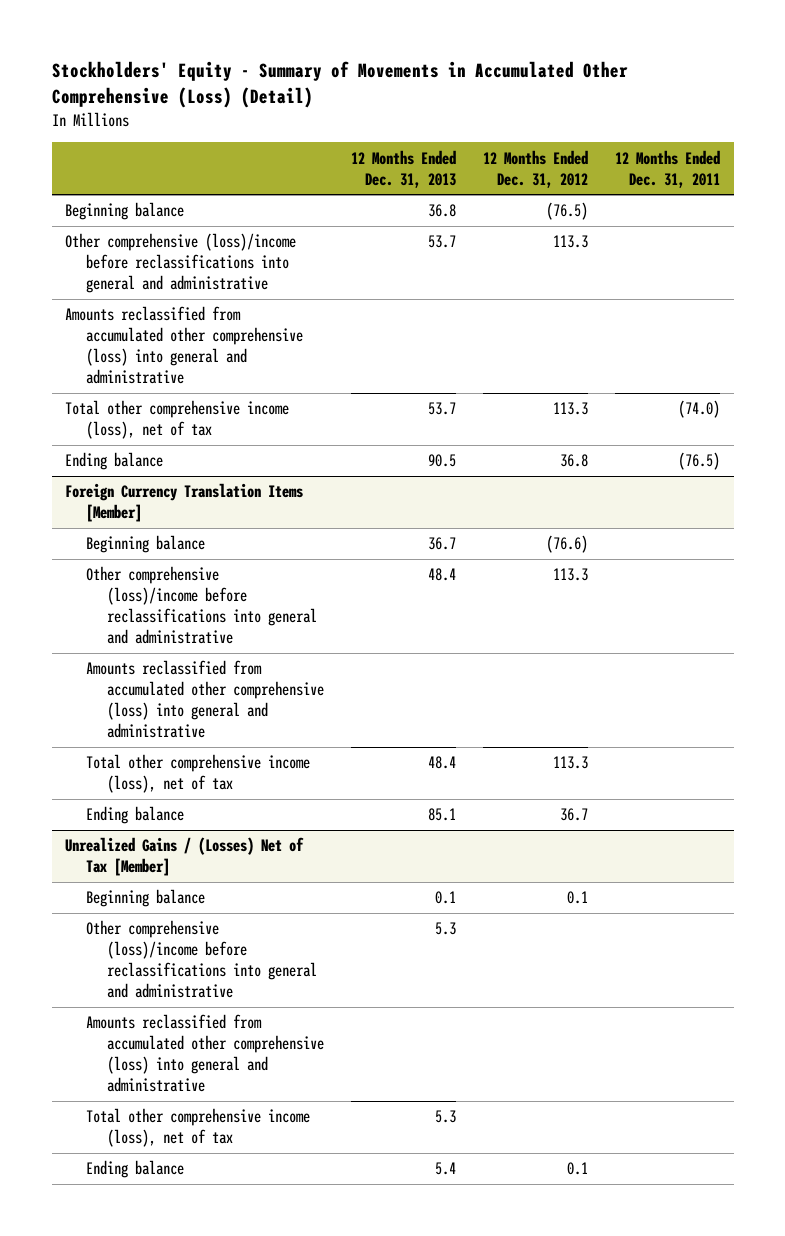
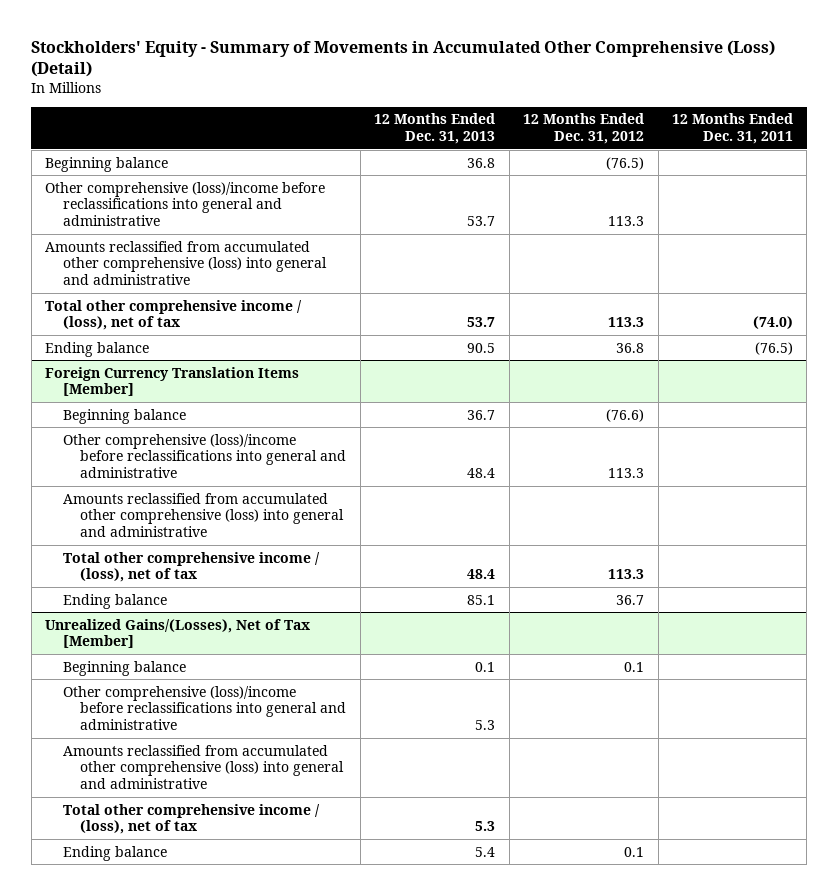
[65,400,290,440] Total other comprehensive income (loss), net of tax -> [45,299,303,331] Total other comprehensive income / (loss), net of tax
[85,754,310,794] Total other comprehensive income (loss), net of tax -> [62,551,320,583] Total other comprehensive income / (loss), net of tax
[65,837,305,877] Unrealized Gains / (Losses) Net of Tax [Member] -> [45,618,311,649] Unrealized Gains/(Losses), Net of Tax [Member]
[85,1108,310,1148] Total other comprehensive income (loss), net of tax -> [62,803,320,835] Total other comprehensive income / (loss), net of tax

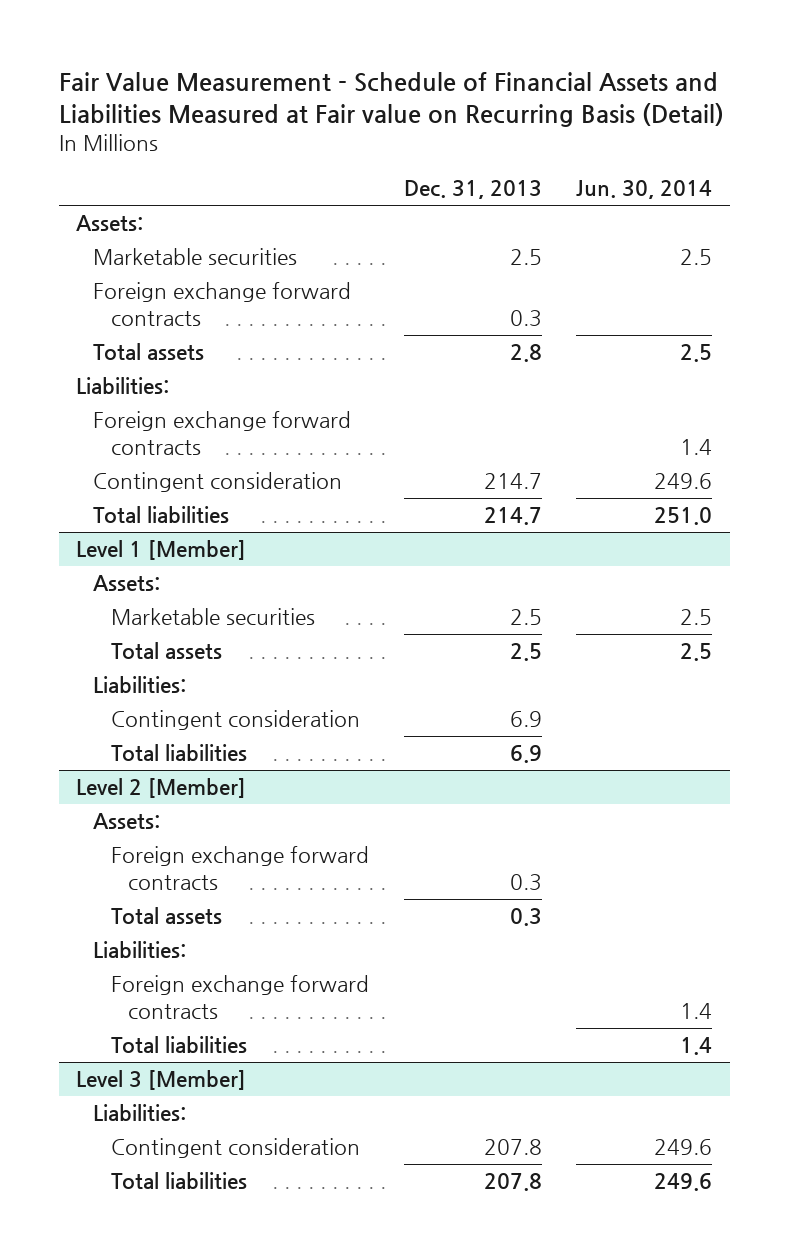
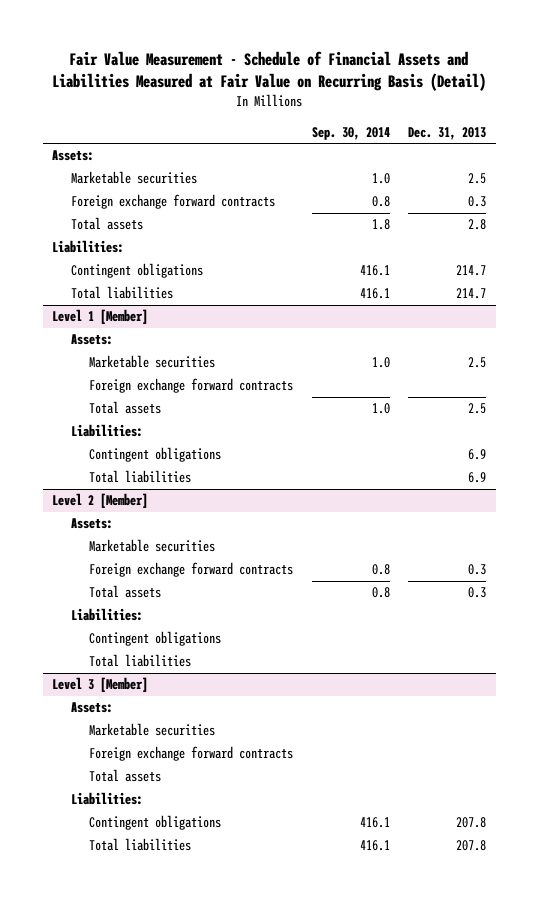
[58,72,724,128] Fair Value Measurement - Schedule of Financial Assets and Liabilities Measured at Fair value on Recurring Basis (Detail) -> [52,51,487,92] Fair Value Measurement - Schedule of Financial Assets and Liabilities Measured at Fair Value on Recurring Basis (Detail)
[576,180,713,200] Jun. 30, 2014 -> none
none -> [311,127,390,141] Sep. 30, 2014
[93,411,352,456] Foreign exchange forward contracts -> none
[93,472,343,493] Contingent consideration -> [70,263,203,279] Contingent obligations
none -> [89,378,294,394] Foreign exchange forward contracts
[110,710,360,731] Contingent consideration -> [89,447,222,463] Contingent obligations
none -> [89,539,216,553] Marketable securities
[110,975,369,1020] Foreign exchange forward contracts -> none
none -> [89,631,222,647] Contingent obligations
none -> [70,702,113,714] Assets:
none -> [89,723,216,737] Marketable securities
none -> [89,746,294,762] Foreign exchange forward contracts
none -> [89,769,162,783] Total assets
[110,1138,360,1159] Contingent consideration -> [89,815,222,831] Contingent obligations

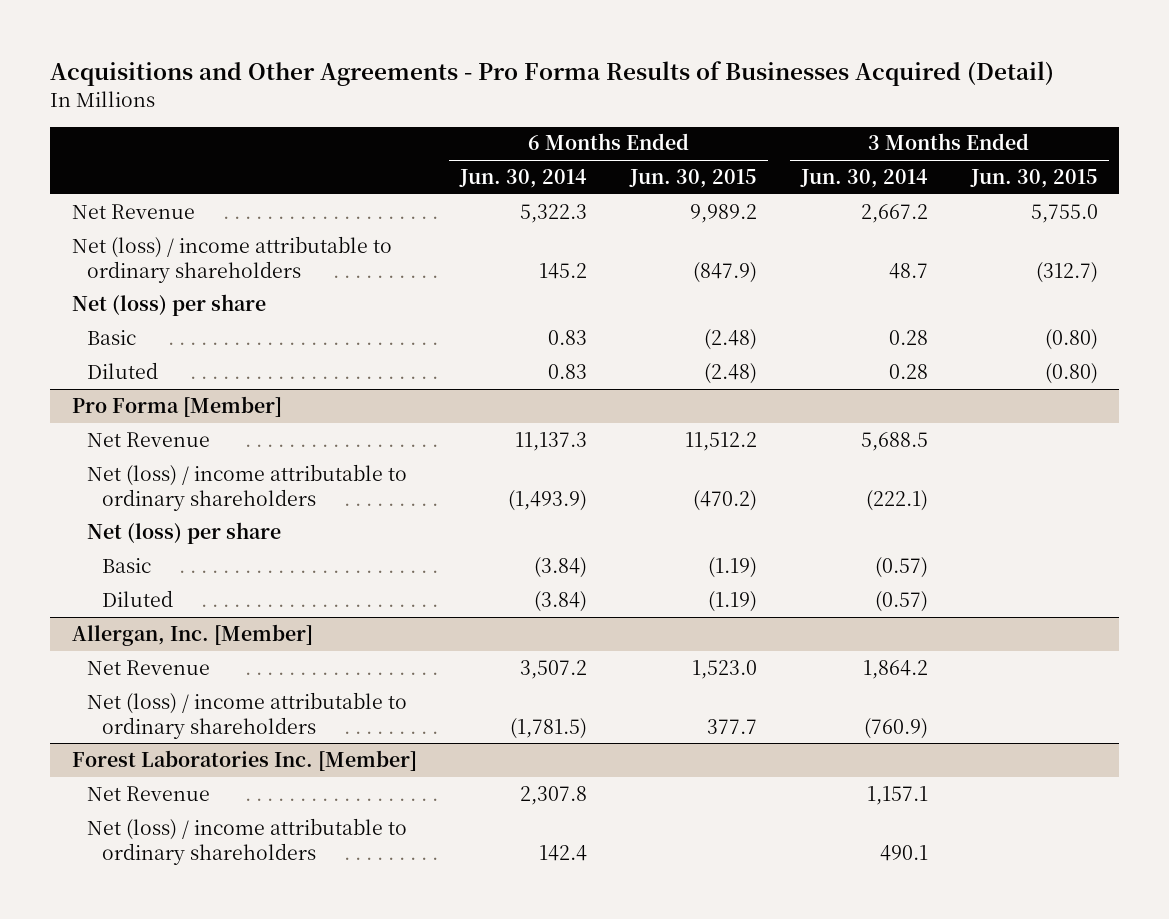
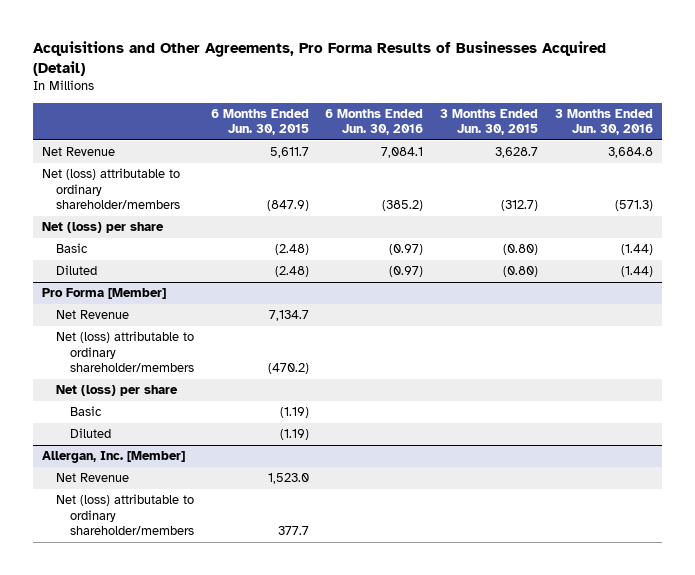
[50,61,1055,87] Acquisitions and Other Agreements - Pro Forma Results of Businesses Acquired (Detail) -> [33,41,607,76] Acquisitions and Other Agreements, Pro Forma Results of Businesses Acquired (Detail)
[458,169,587,189] Jun. 30, 2014 -> none
[799,169,928,189] Jun. 30, 2014 -> none
none -> [325,108,424,136] 6 Months Ended Jun. 30, 2016
none -> [555,108,654,136] 3 Months Ended Jun. 30, 2016
[690,203,758,223] 9,989.2 -> [269,147,309,159] 5,611.7
[1030,203,1098,223] 5,755.0 -> [495,147,539,159] 3,628.7
[71,235,392,283] Net (loss) / income attributable to ordinary shareholders -> [41,168,180,210] Net (loss) attributable to ordinary shareholder/members
[685,431,758,451] 11,512.2 -> [268,310,309,322] 7,134.7
[86,463,407,511] Net (loss) / income attributable to ordinary shareholders -> [55,331,194,373] Net (loss) attributable to ordinary shareholder/members
[71,749,417,771] Forest Laboratories Inc. [Member] -> none
[86,785,210,801] Net Revenue -> none
[86,817,407,865] Net (loss) / income attributable to ordinary shareholders -> none
[86,691,407,739] Net (loss) / income attributable to ordinary shareholders -> [55,494,194,536] Net (loss) attributable to ordinary shareholder/members

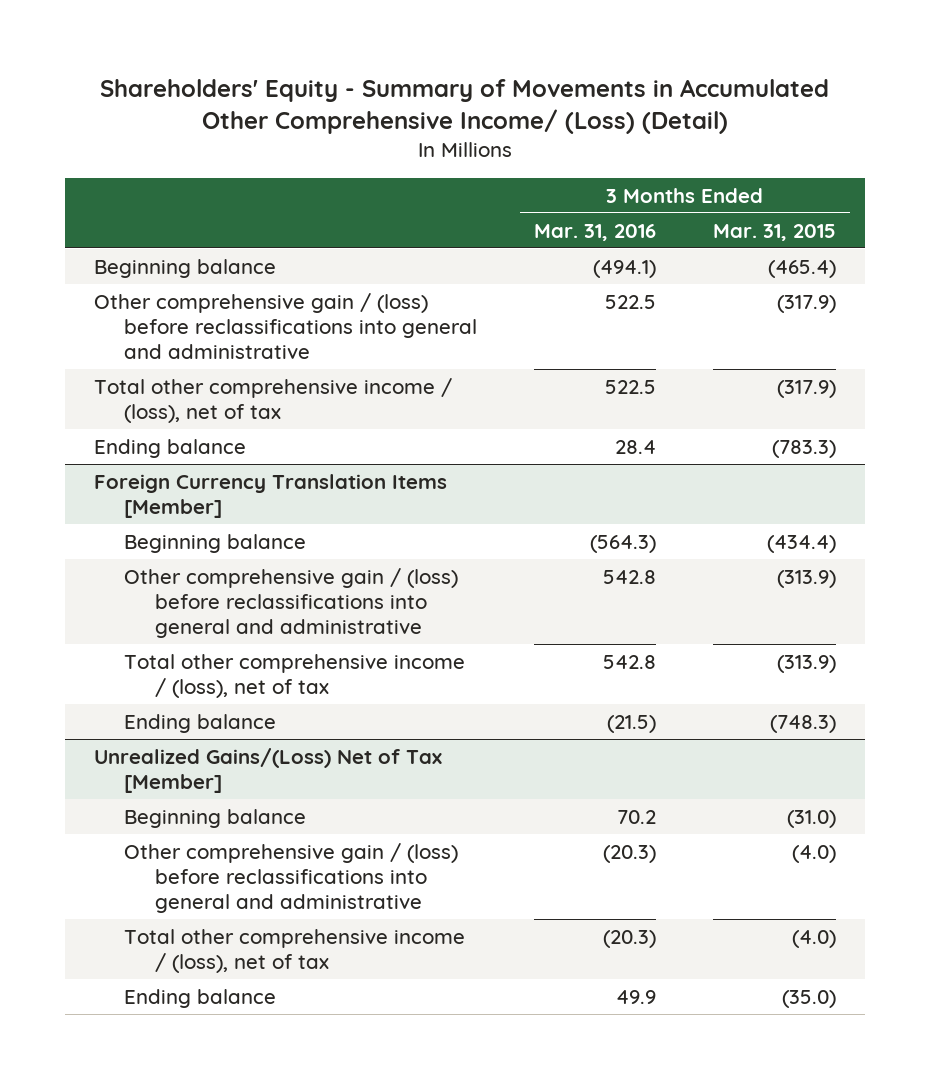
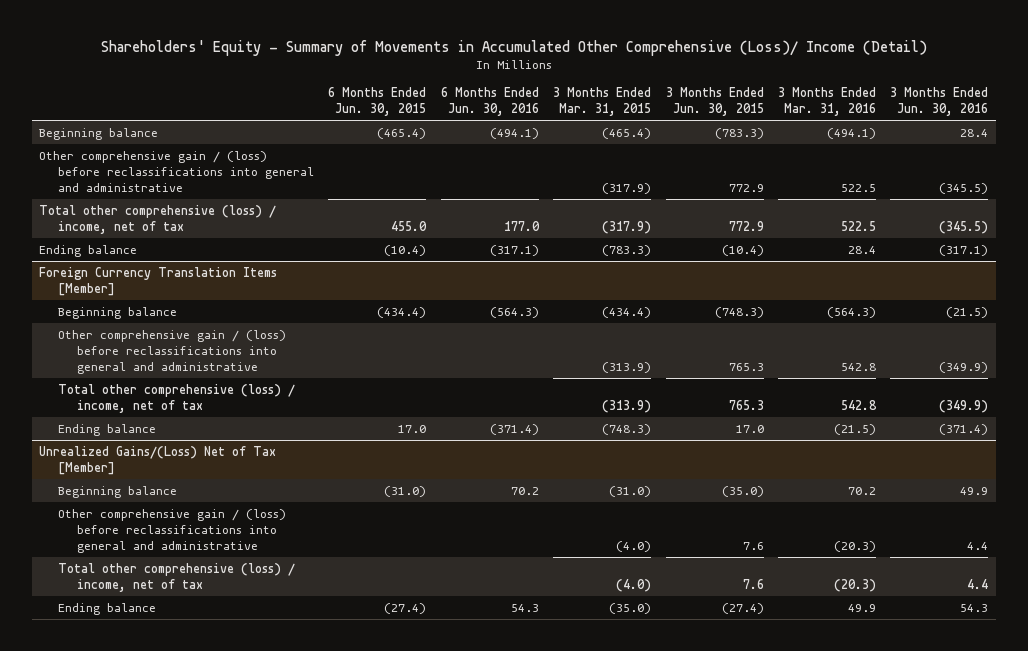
[99,79,829,135] Shareholders' Equity - Summary of Movements in Accumulated Other Comprehensive Income/ (Loss) (Detail) -> [100,39,927,56] Shareholders' Equity - Summary of Movements in Accumulated Other Comprehensive (Loss)/ Income (Detail)
none -> [328,87,427,117] 6 Months Ended Jun. 30, 2015
none -> [440,87,539,117] 6 Months Ended Jun. 30, 2016
none -> [665,87,764,117] 3 Months Ended Jun. 30, 2015
none -> [890,87,989,117] 3 Months Ended Jun. 30, 2016
[93,377,452,424] Total other comprehensive income / (loss), net of tax -> [39,204,277,234] Total other comprehensive (loss) / income, net of tax
[124,653,466,699] Total other comprehensive income / (loss), net of tax -> [58,383,296,413] Total other comprehensive (loss) / income, net of tax
[124,928,466,974] Total other comprehensive income / (loss), net of tax -> [58,562,296,592] Total other comprehensive (loss) / income, net of tax

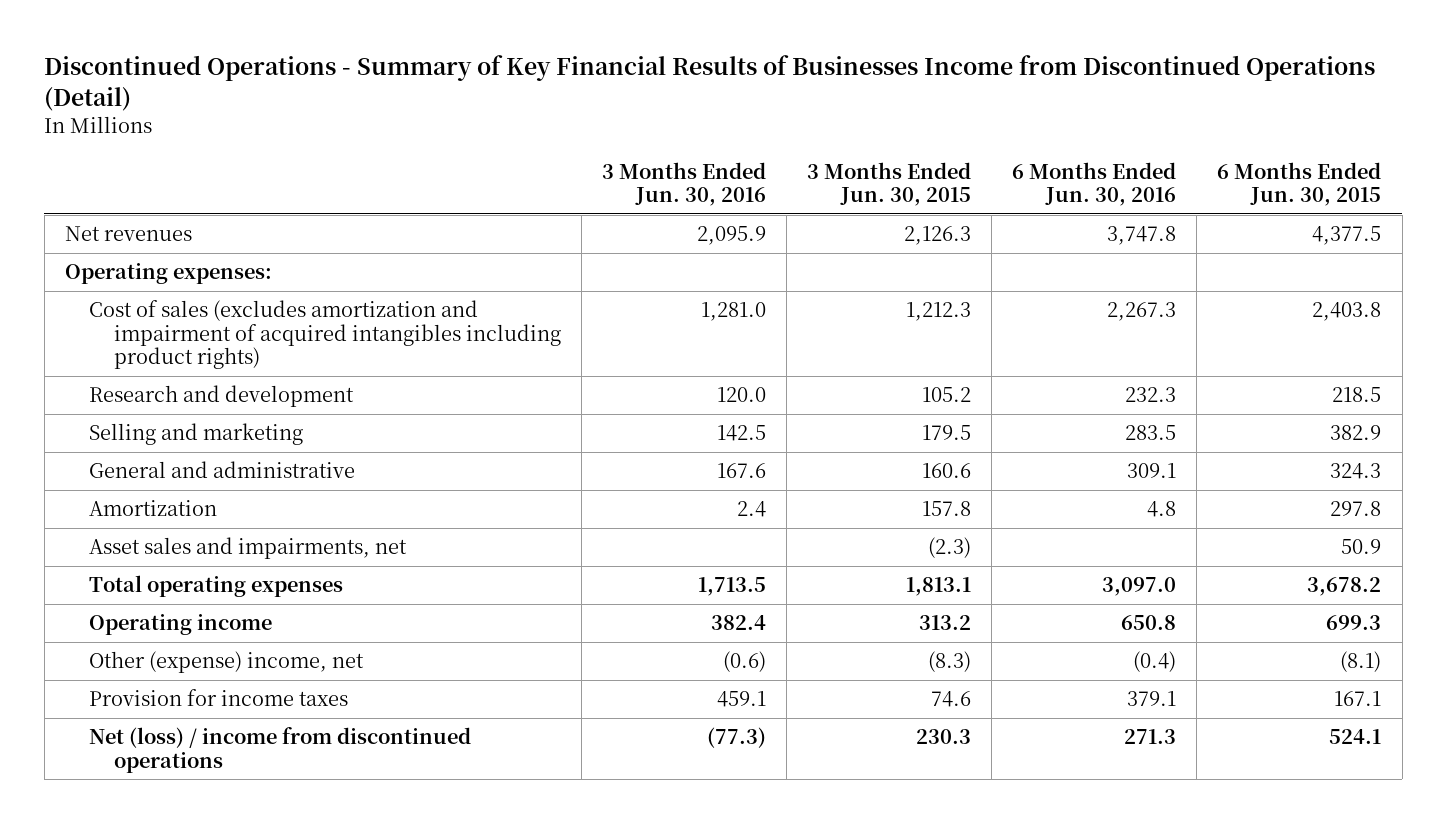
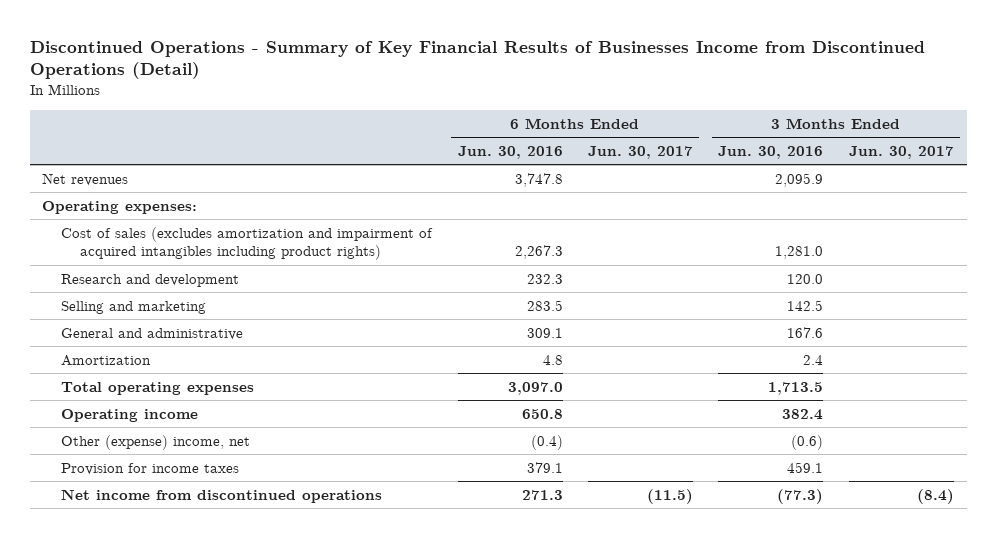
[806,161,971,207] 3 Months Ended Jun. 30, 2015 -> none
[1217,161,1382,207] 6 Months Ended Jun. 30, 2015 -> none
none -> [587,145,693,159] Jun. 30, 2017
none -> [848,145,954,159] Jun. 30, 2017
[89,537,408,560] Asset sales and impairments, net -> none
[89,727,472,773] Net (loss) / income from discontinued operations -> [61,488,383,503] Net income from discontinued operations

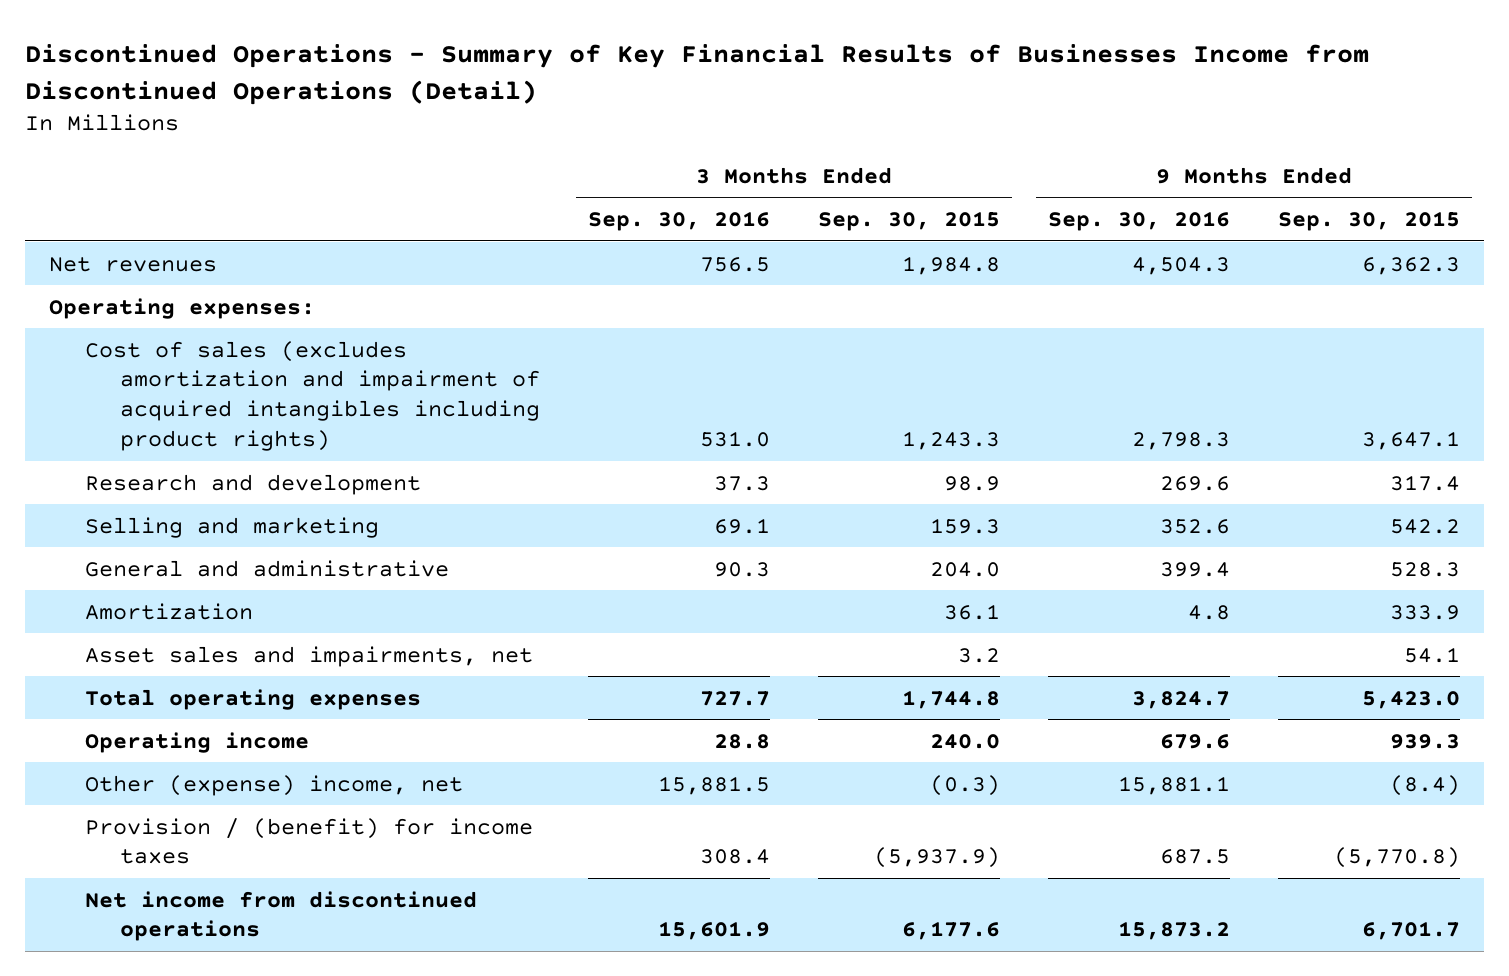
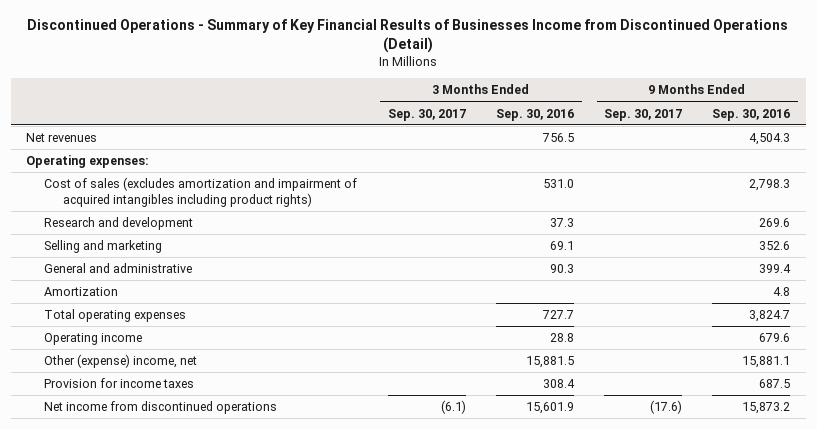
[817,210,1000,231] Sep. 30, 2015 -> none
[1277,210,1460,231] Sep. 30, 2015 -> none
none -> [387,108,466,121] Sep. 30, 2017
none -> [604,108,683,121] Sep. 30, 2017
[84,645,533,667] Asset sales and impairments, net -> none
[84,817,533,865] Provision / (benefit) for income taxes -> [44,377,195,388] Provision for income taxes

